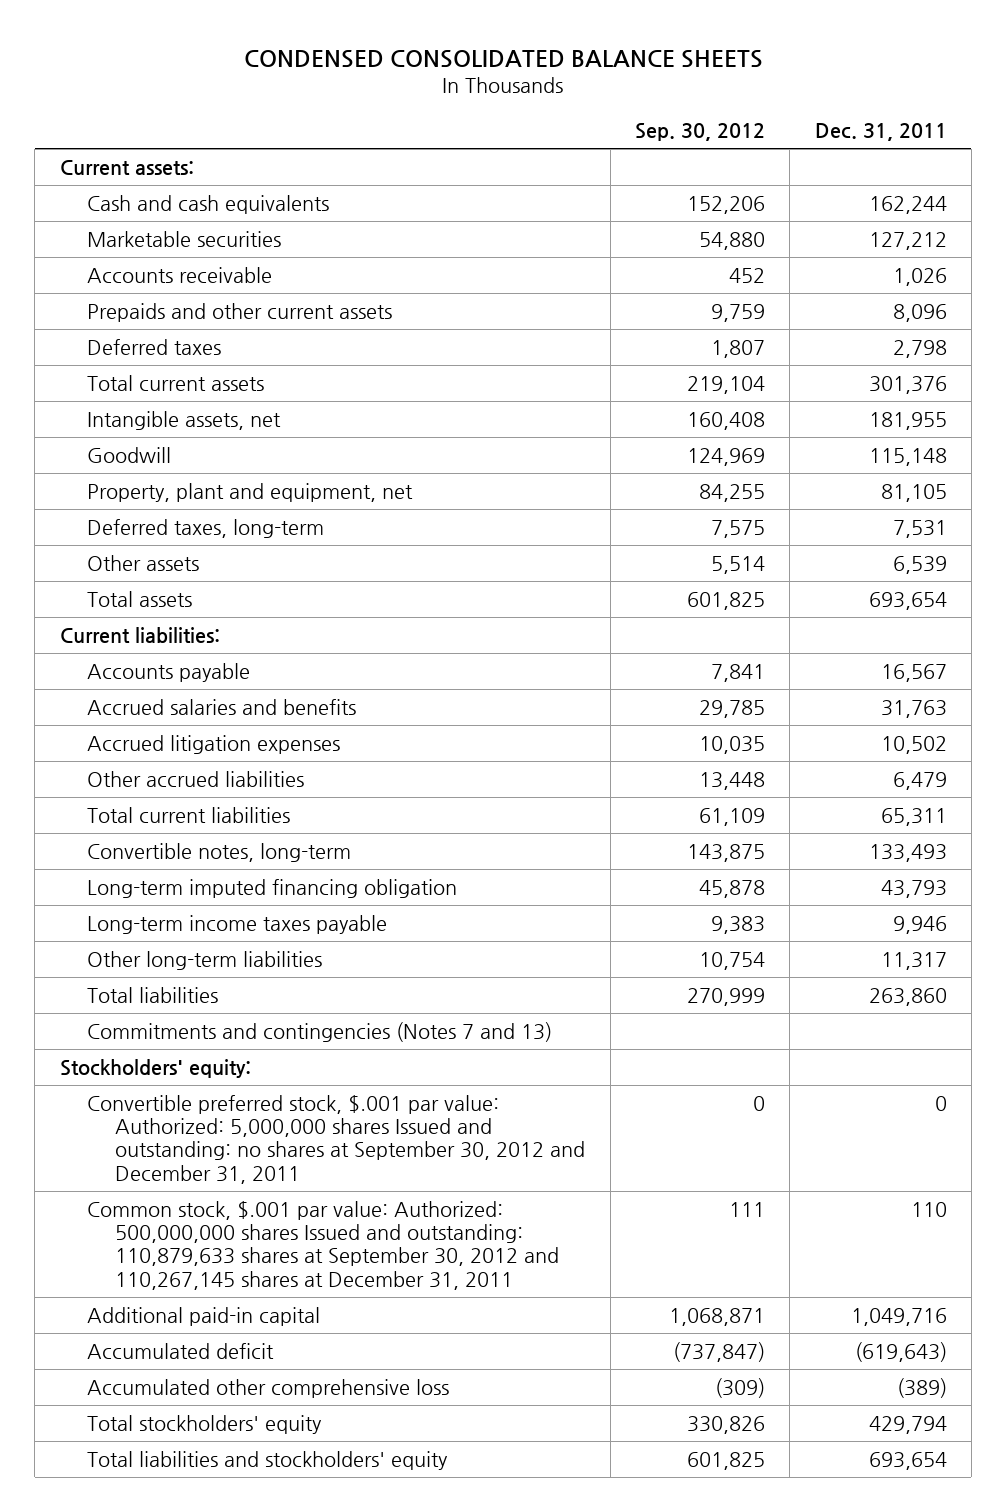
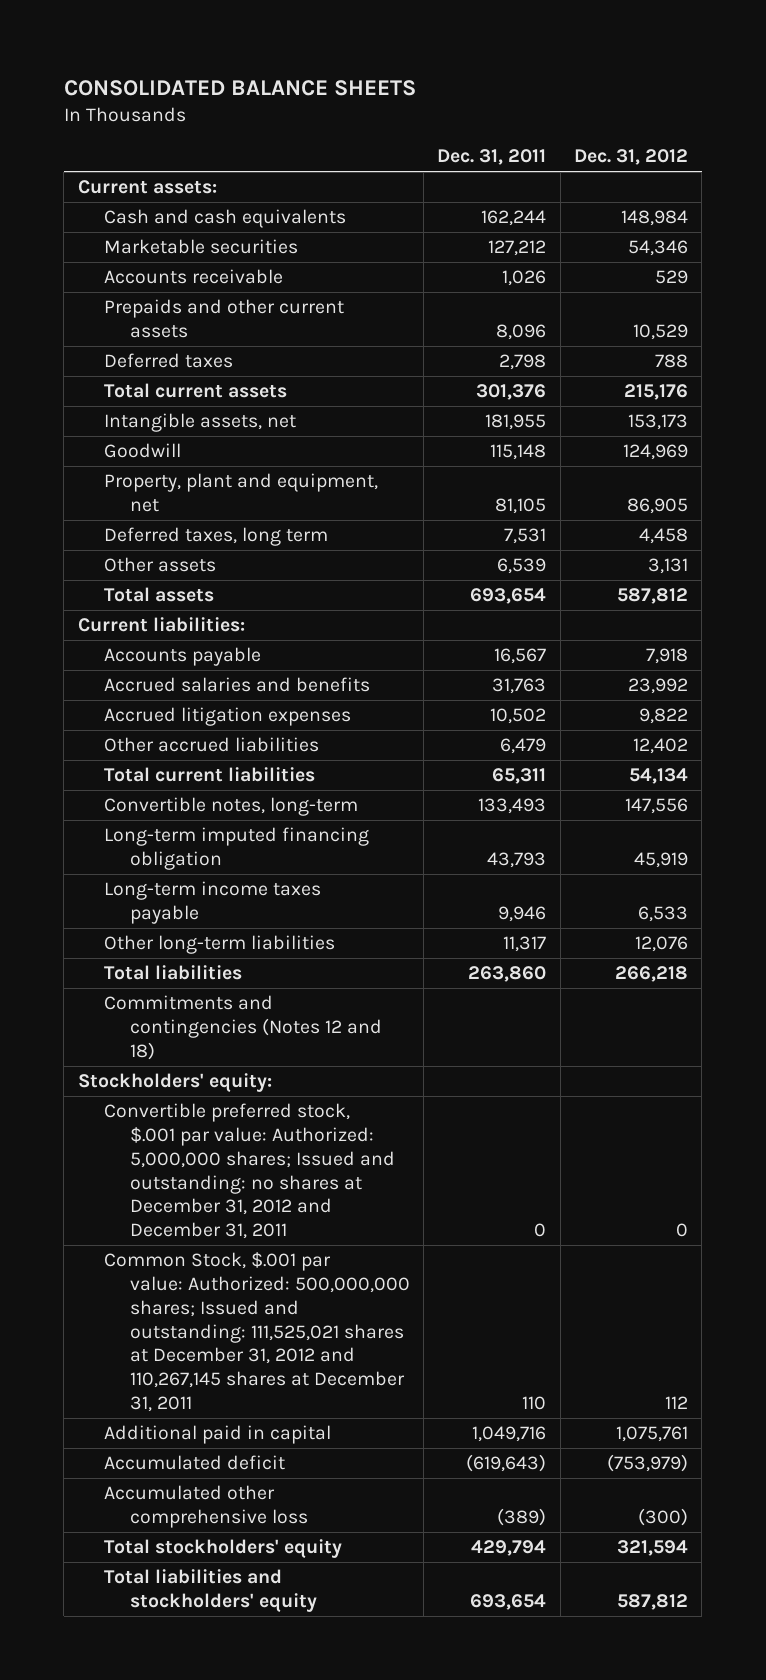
[244,49,764,68] CONDENSED CONSOLIDATED BALANCE SHEETS -> [63,79,416,96] CONSOLIDATED BALANCE SHEETS
[634,123,765,142] Sep. 30, 2012 -> none
none -> [573,149,688,166] Dec. 31, 2012
[87,518,325,538] Deferred taxes, long-term -> [103,527,328,547] Deferred taxes, long term
[87,1021,553,1042] Commitments and contingencies (Notes 7 and 13) -> [103,995,382,1060] Commitments and contingencies (Notes 12 and 18)
[87,1094,586,1184] Convertible preferred stock, $.001 par value: Authorized: 5,000,000 shares Issued and outstanding: no shares at September 30, 2012 and December 31, 2011 -> [103,1103,395,1240] Convertible preferred stock, $.001 par value: Authorized: 5,000,000 shares; Issued and outstanding: no shares at December 31, 2012 and December 31, 2011
[87,1200,560,1290] Common stock, $.001 par value: Authorized: 500,000,000 shares Issued and outstanding: 110,879,633 shares at September 30, 2012 and 110,267,145 shares at December 31, 2011 -> [103,1252,410,1412] Common Stock, $.001 par value: Authorized: 500,000,000 shares; Issued and outstanding: 111,525,021 shares at December 31, 2012 and 110,267,145 shares at December 31, 2011
[87,1306,321,1326] Additional paid-in capital -> [103,1425,331,1445] Additional paid in capital

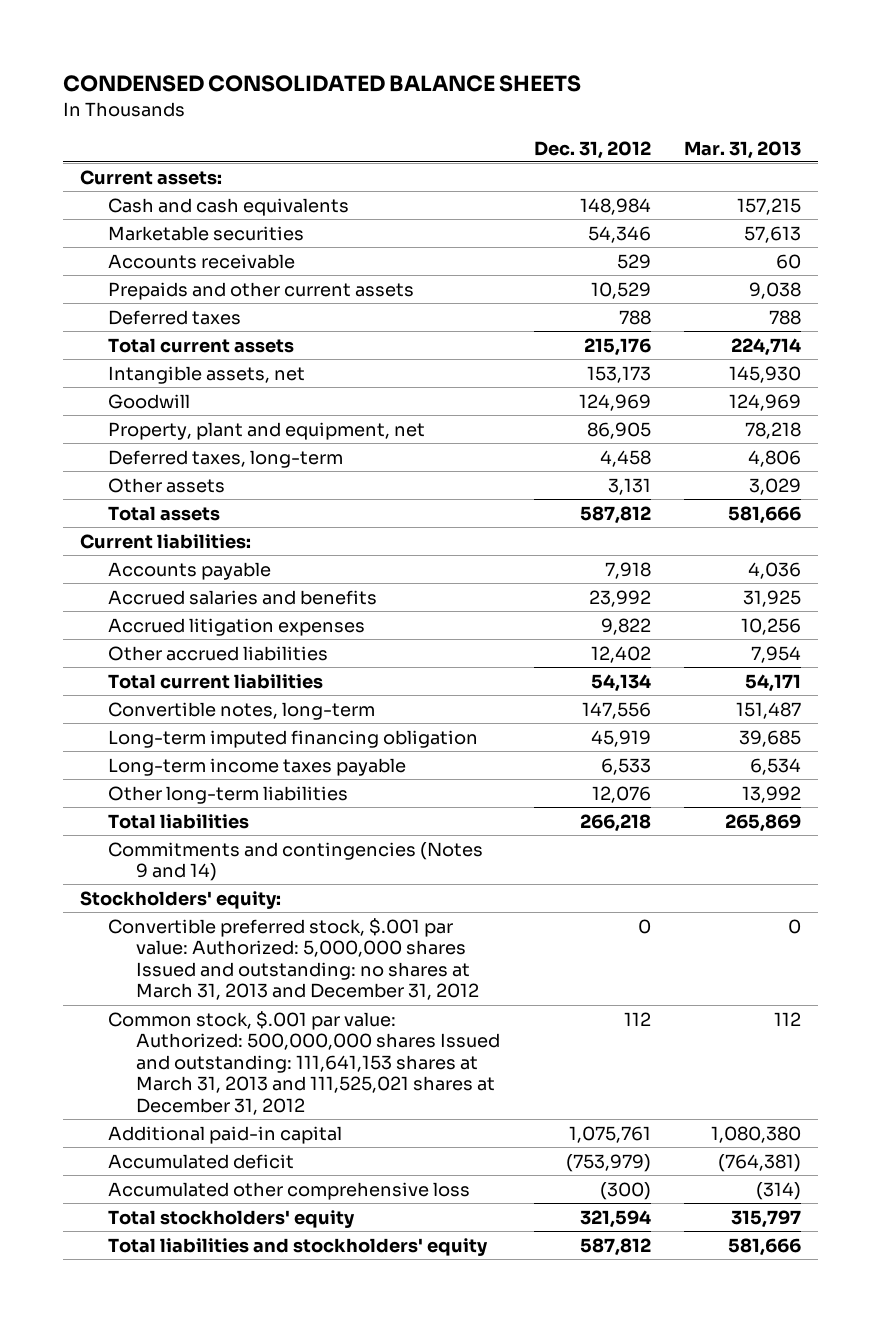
[63,79,416,96] CONSOLIDATED BALANCE SHEETS -> [63,75,582,93] CONDENSED CONSOLIDATED BALANCE SHEETS
[437,149,547,166] Dec. 31, 2011 -> none
none -> [684,140,802,159] Mar. 31, 2013
[103,527,328,547] Deferred taxes, long term -> [108,449,344,468] Deferred taxes, long-term
[103,995,382,1060] Commitments and contingencies (Notes 12 and 18) -> [108,841,484,882] Commitments and contingencies (Notes 9 and 14)
[103,1103,395,1240] Convertible preferred stock, $.001 par value: Authorized: 5,000,000 shares; Issued and outstanding: no shares at December 31, 2012 and December 31, 2011 -> [108,917,480,1001] Convertible preferred stock, $.001 par value: Authorized: 5,000,000 shares Issued and outstanding: no shares at March 31, 2013 and December 31, 2012
[103,1252,410,1412] Common Stock, $.001 par value: Authorized: 500,000,000 shares; Issued and outstanding: 111,525,021 shares at December 31, 2012 and 110,267,145 shares at December 31, 2011 -> [108,1010,501,1116] Common stock, $.001 par value: Authorized: 500,000,000 shares Issued and outstanding: 111,641,153 shares at March 31, 2013 and 111,525,021 shares at December 31, 2012
[103,1425,331,1445] Additional paid in capital -> [108,1125,343,1144] Additional paid-in capital

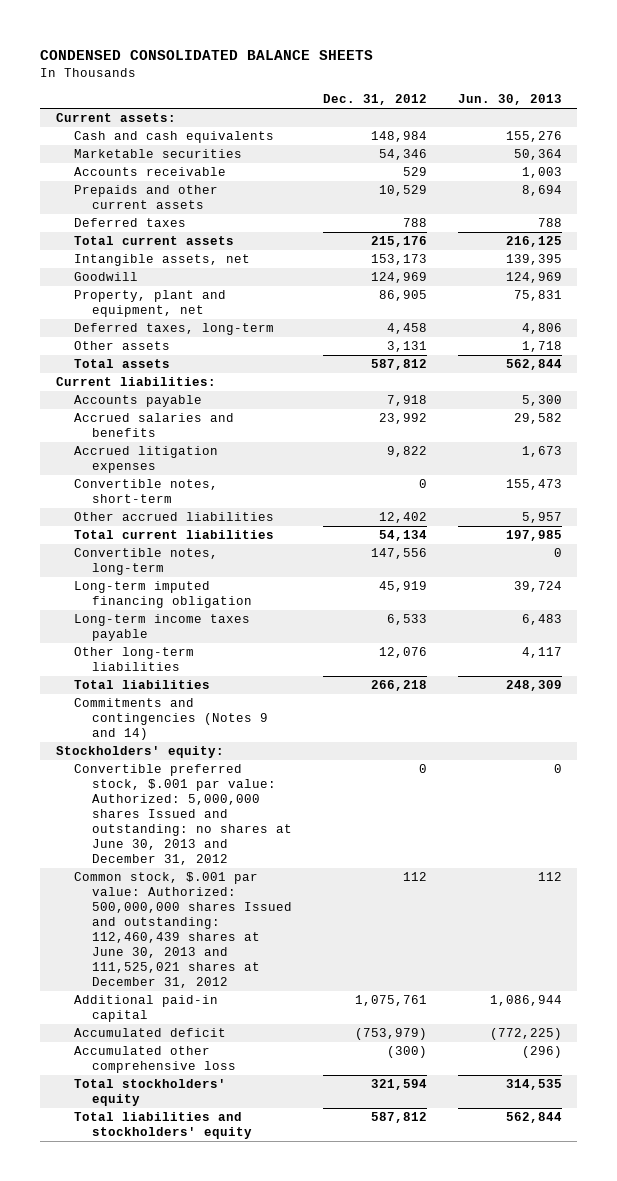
[684,140,802,159] Mar. 31, 2013 -> none
none -> [457,94,562,106] Jun. 30, 2013
none -> [73,479,218,504] Convertible notes, short-term
[108,917,480,1001] Convertible preferred stock, $.001 par value: Authorized: 5,000,000 shares Issued and outstanding: no shares at March 31, 2013 and December 31, 2012 -> [73,764,292,865] Convertible preferred stock, $.001 par value: Authorized: 5,000,000 shares Issued and outstanding: no shares at June 30, 2013 and December 31, 2012
[108,1010,501,1116] Common stock, $.001 par value: Authorized: 500,000,000 shares Issued and outstanding: 111,641,153 shares at March 31, 2013 and 111,525,021 shares at December 31, 2012 -> [73,872,292,988] Common stock, $.001 par value: Authorized: 500,000,000 shares Issued and outstanding: 112,460,439 shares at June 30, 2013 and 111,525,021 shares at December 31, 2012

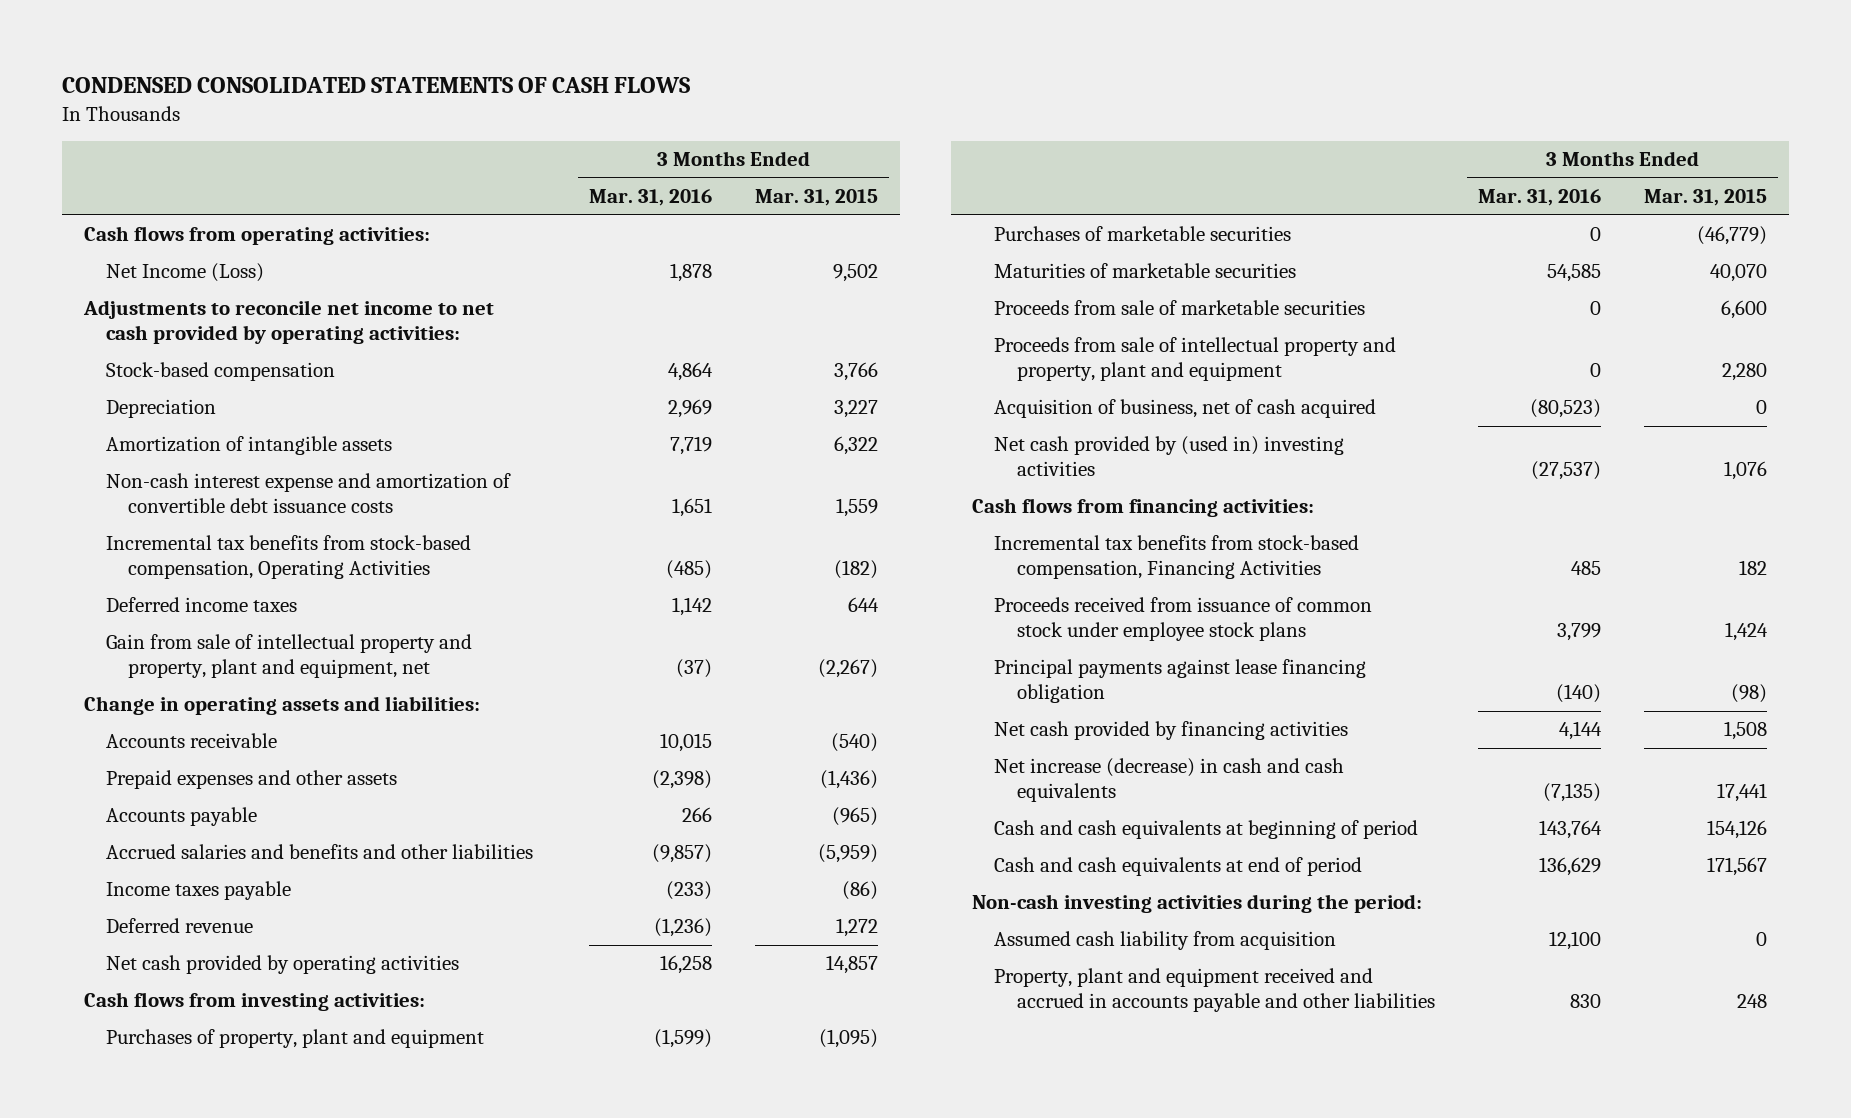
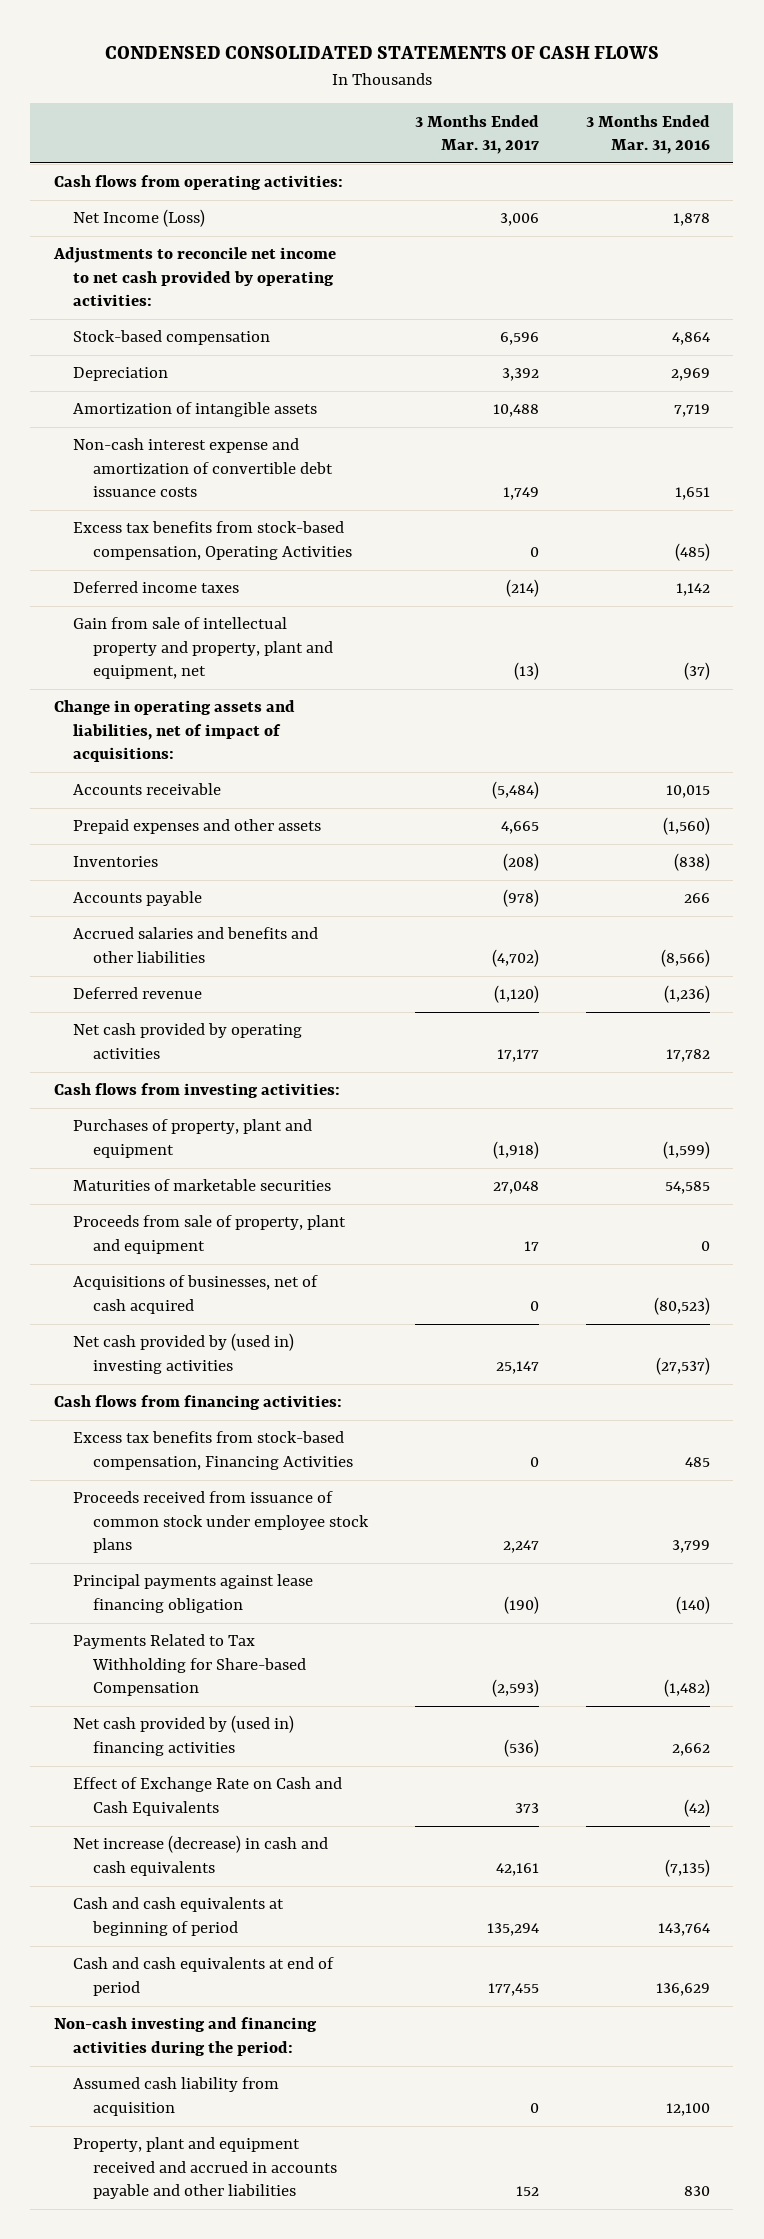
[755,189,879,207] Mar. 31, 2015 -> none
none -> [414,114,539,155] 3 Months Ended Mar. 31, 2017
[105,535,471,580] Incremental tax benefits from stock-based compensation, Operating Activities -> [73,521,352,560] Excess tax benefits from stock-based compensation, Operating Activities
[83,696,480,716] Change in operating assets and liabilities: -> [53,700,295,762] Change in operating assets and liabilities, net of impact of acquisitions:
[652,770,713,790] (2,398) -> [662,817,710,836] (1,560)
none -> [73,856,159,868] Inventories
[105,881,291,901] Income taxes payable -> none
[652,844,713,864] (9,857) -> [660,948,710,967] (8,566)
[660,955,713,975] 16,258 -> [665,1048,710,1062] 17,782
[994,226,1292,242] Purchases of marketable securities -> none
[994,300,1366,316] Proceeds from sale of marketable securities -> none
[994,337,1397,382] Proceeds from sale of intellectual property and property, plant and equipment -> [73,1215,347,1254] Proceeds from sale of property, plant and equipment
[994,399,1377,419] Acquisition of business, net of cash acquired -> [73,1275,319,1314] Acquisitions of businesses, net of cash acquired
[994,535,1360,580] Incremental tax benefits from stock-based compensation, Financing Activities -> [73,1431,353,1470] Excess tax benefits from stock-based compensation, Financing Activities
none -> [73,1634,306,1696] Payments Related to Tax Withholding for Share-based Compensation
[994,721,1349,741] Net cash provided by financing activities -> [73,1715,295,1756] Net cash provided by (used in) financing activities
[1558,721,1602,741] 4,144 -> [671,1742,710,1756] 2,662
none -> [73,1777,343,1816] Effect of Exchange Rate on Cash and Cash Equivalents
[972,894,1423,914] Non-cash investing activities during the period: -> [53,2017,317,2056] Non-cash investing and financing activities during the period:

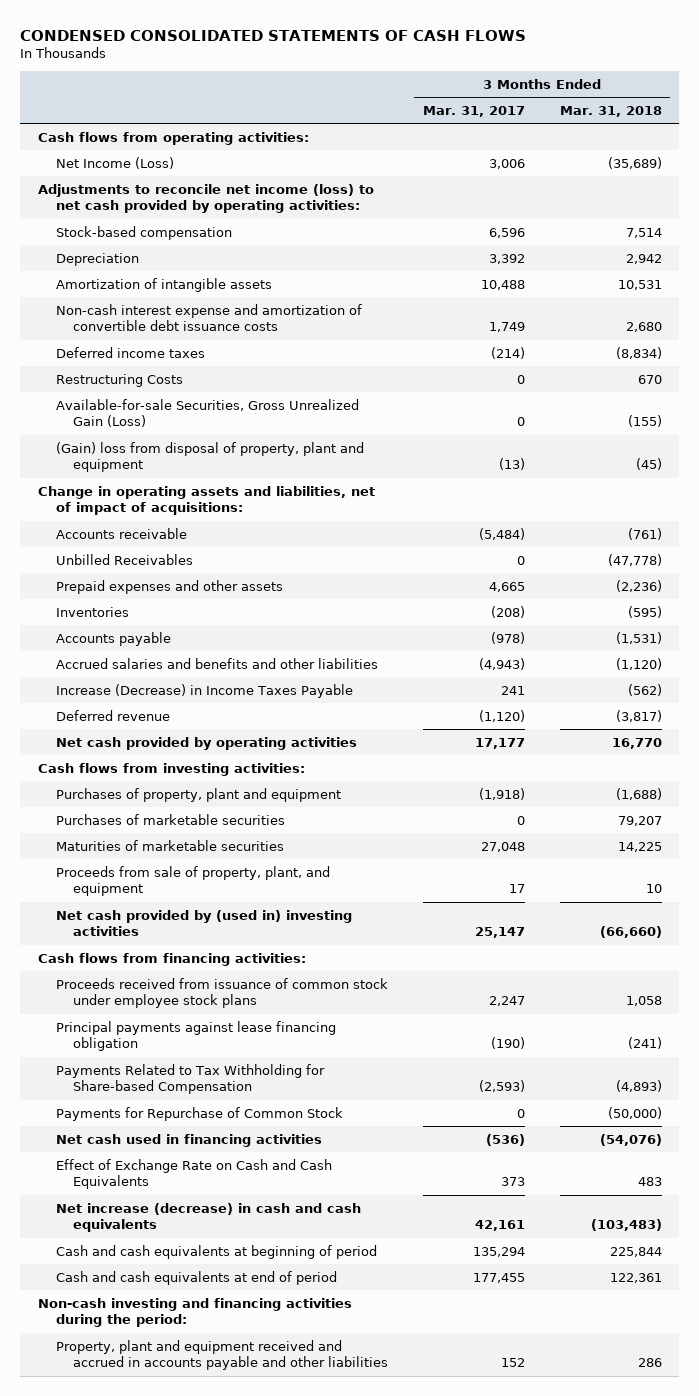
[585,114,710,155] 3 Months Ended Mar. 31, 2016 -> none
none -> [559,106,662,118] Mar. 31, 2018
[52,247,336,306] Adjustments to reconcile net income to net cash provided by operating activities: -> [37,183,374,214] Adjustments to reconcile net income (loss) to net cash provided by operating activities:
[73,521,352,560] Excess tax benefits from stock-based compensation, Operating Activities -> none
none -> [55,373,183,387] Restructuring Costs
none -> [55,398,359,428] Available-for-sale Securities, Gross Unrealized Gain (Loss)
[73,617,333,679] Gain from sale of intellectual property and property, plant and equipment, net -> [55,441,364,473] (Gain) loss from disposal of property, plant and equipment
none -> [55,553,193,565] Unbilled Receivables
[491,948,539,967] (4,702) -> [479,657,526,670] (4,943)
none -> [55,683,353,698] Increase (Decrease) in Income Taxes Payable
none -> [55,813,285,825] Purchases of marketable securities
[73,1275,319,1314] Acquisitions of businesses, net of cash acquired -> none
[73,1215,347,1254] Proceeds from sale of property, plant and equipment -> [55,865,330,897] Proceeds from sale of property, plant, and equipment
[73,1431,353,1470] Excess tax benefits from stock-based compensation, Financing Activities -> none
none -> [55,1106,343,1121] Payments for Repurchase of Common Stock
[73,1715,295,1756] Net cash provided by (used in) financing activities -> [55,1133,322,1147] Net cash used in financing activities
[73,2077,280,2116] Assumed cash liability from acquisition -> none

